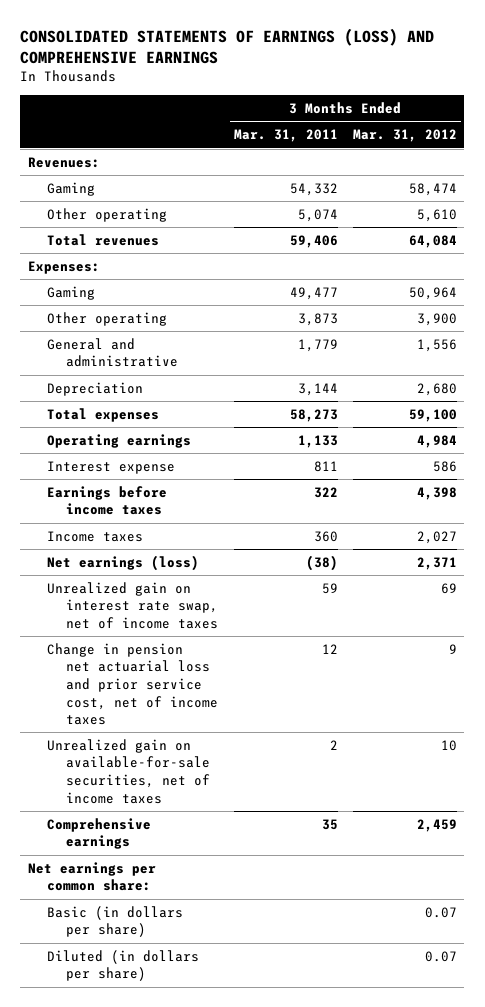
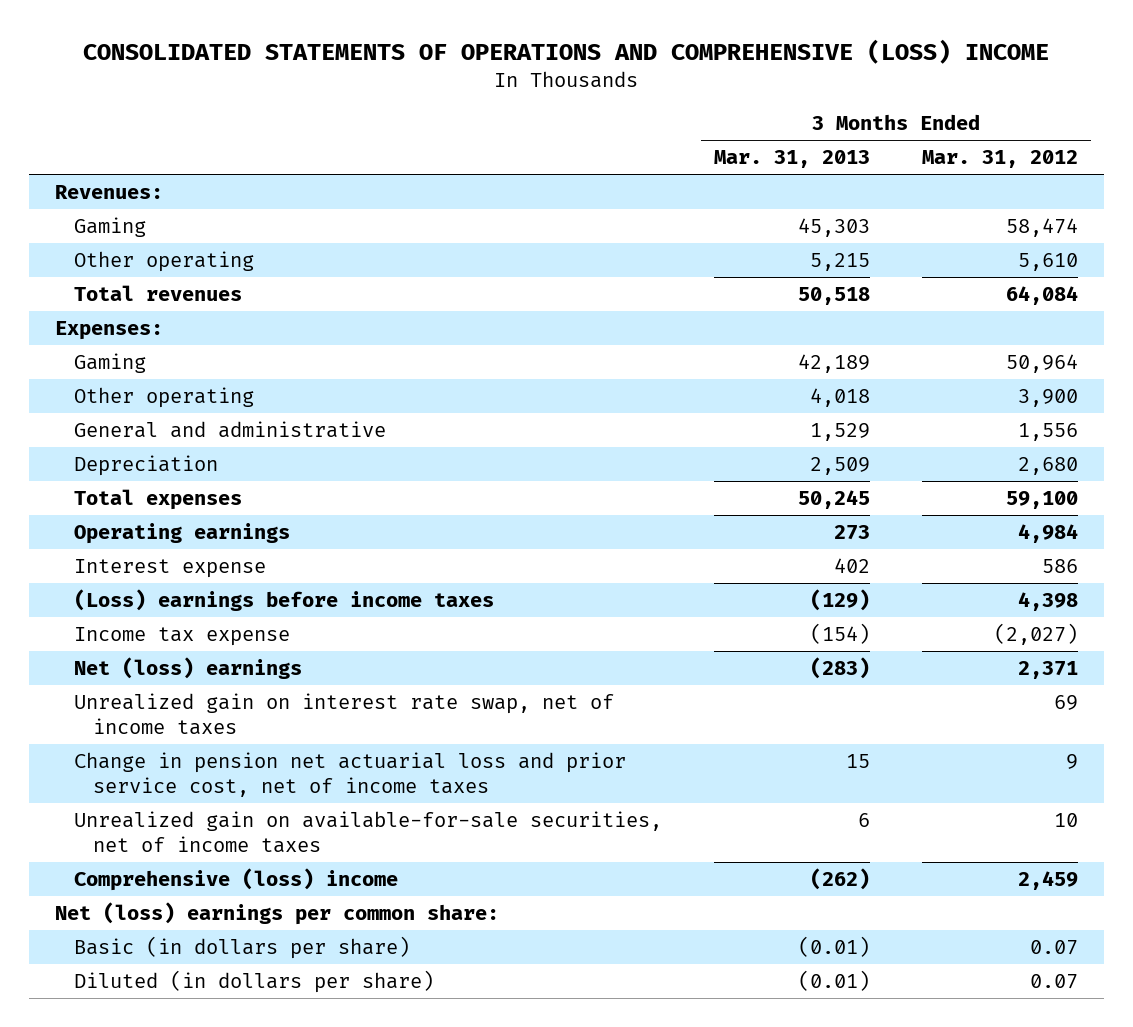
[20,27,435,64] CONSOLIDATED STATEMENTS OF EARNINGS (LOSS) AND COMPREHENSIVE EARNINGS -> [83,38,1050,64] CONSOLIDATED STATEMENTS OF OPERATIONS AND COMPREHENSIVE (LOSS) INCOME
[233,129,338,143] Mar. 31, 2011 -> none
none -> [713,150,870,169] Mar. 31, 2013
[47,485,168,516] Earnings before income taxes -> [74,588,495,611] (Loss) earnings before income taxes
[47,530,144,542] Income taxes -> [74,626,291,646] Income tax expense
[416,530,457,544] 2,027 -> [993,622,1078,645] (2,027)
[47,554,200,571] Net earnings (loss) -> [74,656,303,679] Net (loss) earnings
[47,817,152,850] Comprehensive earnings -> [74,867,399,891] Comprehensive (loss) income
[27,861,156,892] Net earnings per common share: -> [54,901,499,925] Net (loss) earnings per common share:

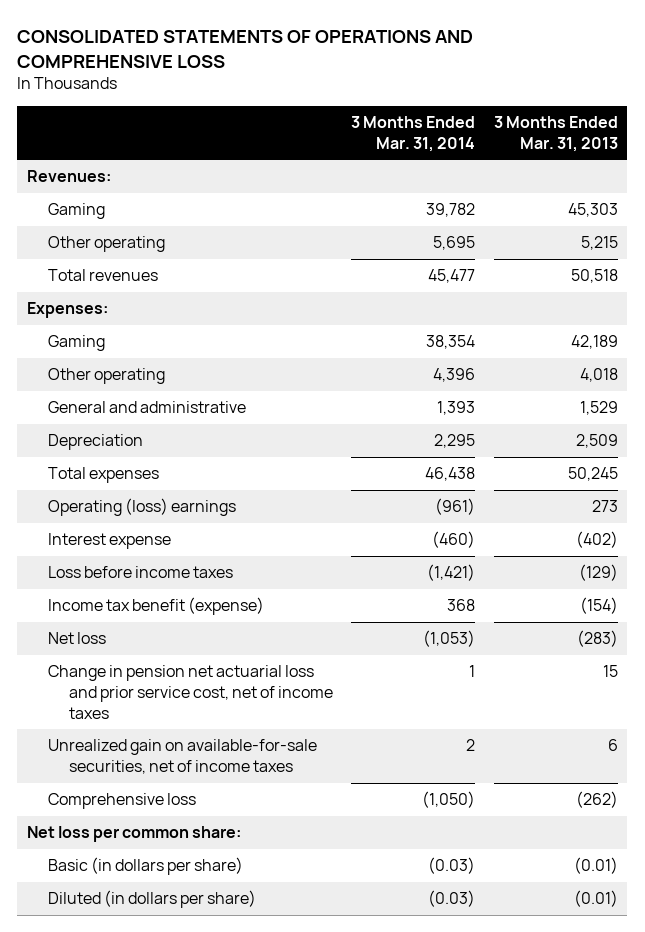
[83,38,1050,64] CONSOLIDATED STATEMENTS OF OPERATIONS AND COMPREHENSIVE (LOSS) INCOME -> [17,29,474,68] CONSOLIDATED STATEMENTS OF OPERATIONS AND COMPREHENSIVE LOSS
[921,150,1078,169] Mar. 31, 2012 -> none
none -> [351,115,476,152] 3 Months Ended Mar. 31, 2014
[74,692,615,736] Unrealized gain on interest rate swap, net of income taxes -> none
[74,522,291,544] Operating earnings -> [47,498,236,517] Operating (loss) earnings
[833,557,870,573] 402 -> [575,531,618,549] (402)
[74,588,495,611] (Loss) earnings before income taxes -> [47,566,233,579] Loss before income taxes
[74,626,291,646] Income tax expense -> [47,597,264,616] Income tax benefit (expense)
[74,656,303,679] Net (loss) earnings -> [47,632,106,645] Net loss
[74,867,399,891] Comprehensive (loss) income -> [47,793,196,810] Comprehensive loss
[54,901,499,925] Net (loss) earnings per common share: -> [26,826,241,843] Net loss per common share:

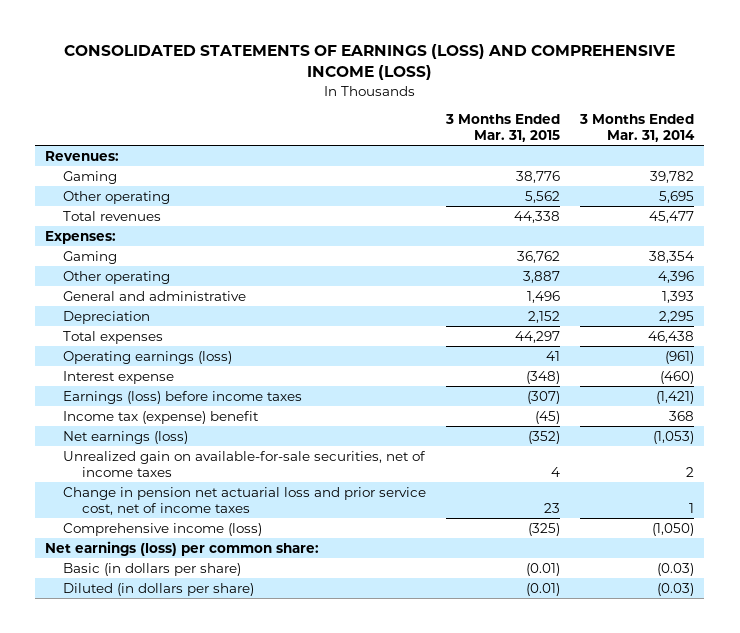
[17,29,474,68] CONSOLIDATED STATEMENTS OF OPERATIONS AND COMPREHENSIVE LOSS -> [63,44,675,81] CONSOLIDATED STATEMENTS OF EARNINGS (LOSS) AND COMPREHENSIVE INCOME (LOSS)
[493,115,618,152] 3 Months Ended Mar. 31, 2013 -> none
none -> [445,113,561,143] 3 Months Ended Mar. 31, 2015
[47,498,236,517] Operating (loss) earnings -> [63,350,233,364] Operating earnings (loss)
[47,566,233,579] Loss before income taxes -> [63,390,303,404] Earnings (loss) before income taxes
[47,597,264,616] Income tax benefit (expense) -> [63,410,260,424] Income tax (expense) benefit
[47,632,106,645] Net loss -> [63,430,189,444] Net earnings (loss)
[47,665,333,719] Change in pension net actuarial loss and prior service cost, net of income taxes -> [63,486,427,515] Change in pension net actuarial loss and prior service cost, net of income taxes
[47,793,196,810] Comprehensive loss -> [63,522,263,536] Comprehensive income (loss)
[26,826,241,843] Net loss per common share: -> [45,540,320,556] Net earnings (loss) per common share:

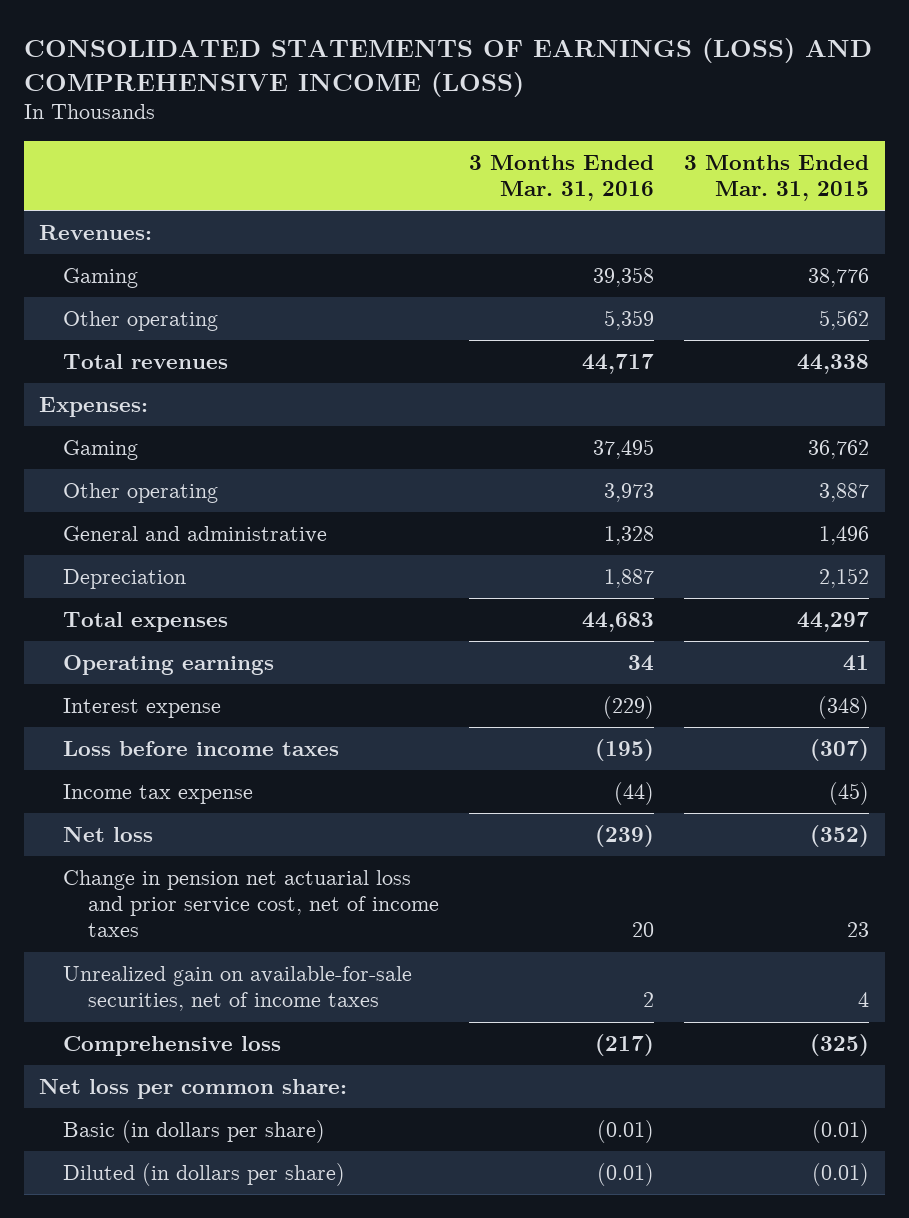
[579,113,696,143] 3 Months Ended Mar. 31, 2014 -> none
none -> [469,154,655,202] 3 Months Ended Mar. 31, 2016
[63,350,233,364] Operating earnings (loss) -> [63,655,275,676] Operating earnings
[63,390,303,404] Earnings (loss) before income taxes -> [63,741,340,757] Loss before income taxes
[63,410,260,424] Income tax (expense) benefit -> [63,784,254,805] Income tax expense
[63,430,189,444] Net earnings (loss) -> [63,827,154,843] Net loss
[63,450,427,477] Unrealized gain on available-for-sale securities, net of income taxes -> [63,966,413,1012] Unrealized gain on available-for-sale securities, net of income taxes
[63,522,263,536] Comprehensive income (loss) -> [63,1036,282,1057] Comprehensive loss
[45,540,320,556] Net earnings (loss) per common share: -> [39,1079,348,1100] Net loss per common share:

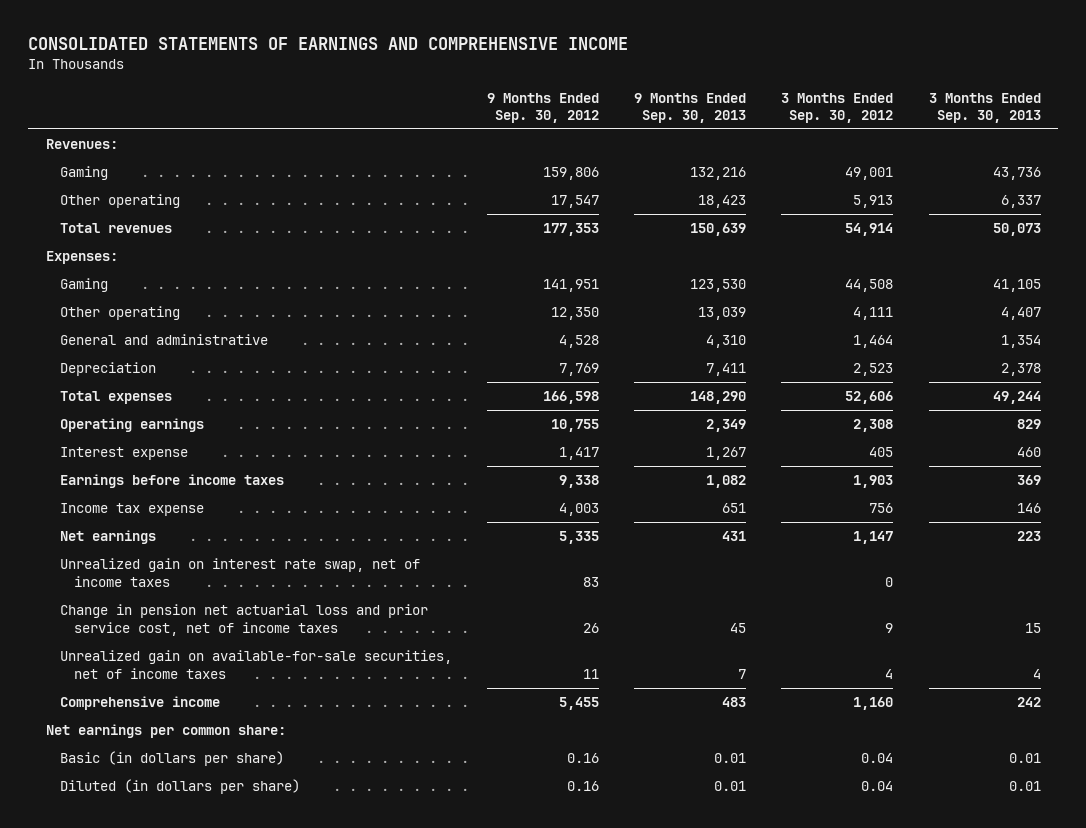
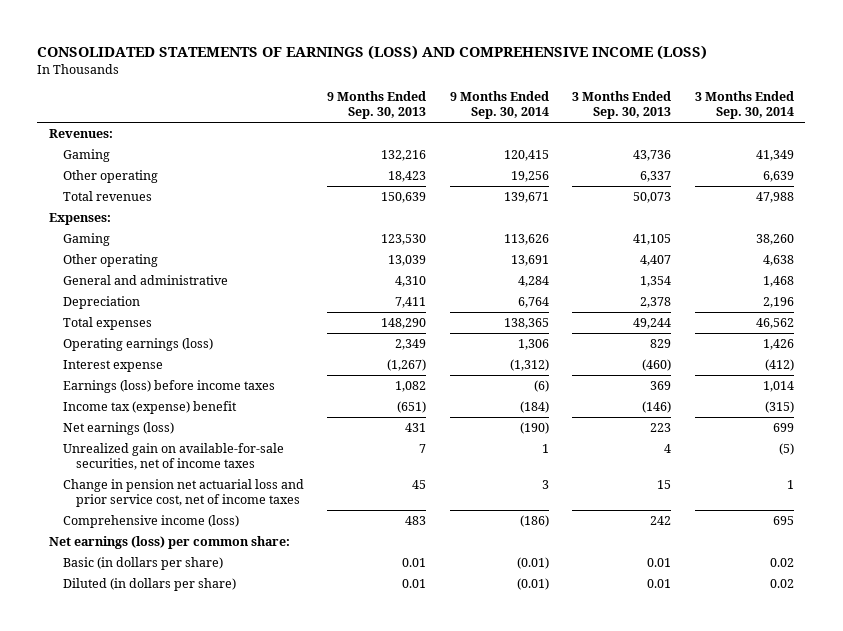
[27,37,628,51] CONSOLIDATED STATEMENTS OF EARNINGS AND COMPREHENSIVE INCOME -> [37,44,708,60] CONSOLIDATED STATEMENTS OF EARNINGS (LOSS) AND COMPREHENSIVE INCOME (LOSS)
[486,92,599,124] 9 Months Ended Sep. 30, 2012 -> none
[781,92,894,124] 3 Months Ended Sep. 30, 2012 -> none
none -> [449,91,549,120] 9 Months Ended Sep. 30, 2014
none -> [694,91,794,120] 3 Months Ended Sep. 30, 2014
[59,558,420,587] Unrealized gain on interest rate swap, net of income taxes -> none
[59,418,204,433] Operating earnings -> [62,338,213,352] Operating earnings (loss)
[706,447,747,461] 1,267 -> [387,359,427,372] (1,267)
[1016,447,1041,458] 460 -> [642,359,672,372] (460)
[59,474,284,489] Earnings before income taxes -> [62,380,275,394] Earnings (loss) before income taxes
[59,503,204,517] Income tax expense -> [62,401,237,415] Income tax (expense) benefit
[722,503,747,514] 651 -> [397,401,427,414] (651)
[1016,503,1041,514] 146 -> [642,401,672,414] (146)
[59,530,156,545] Net earnings -> [62,422,174,436] Net earnings (loss)
[59,604,428,636] Change in pension net actuarial loss and prior service cost, net of income taxes -> [62,479,304,507] Change in pension net actuarial loss and prior service cost, net of income taxes
[59,696,220,711] Comprehensive income -> [62,515,239,529] Comprehensive income (loss)
[45,724,286,739] Net earnings per common share: -> [48,536,290,550] Net earnings (loss) per common share:

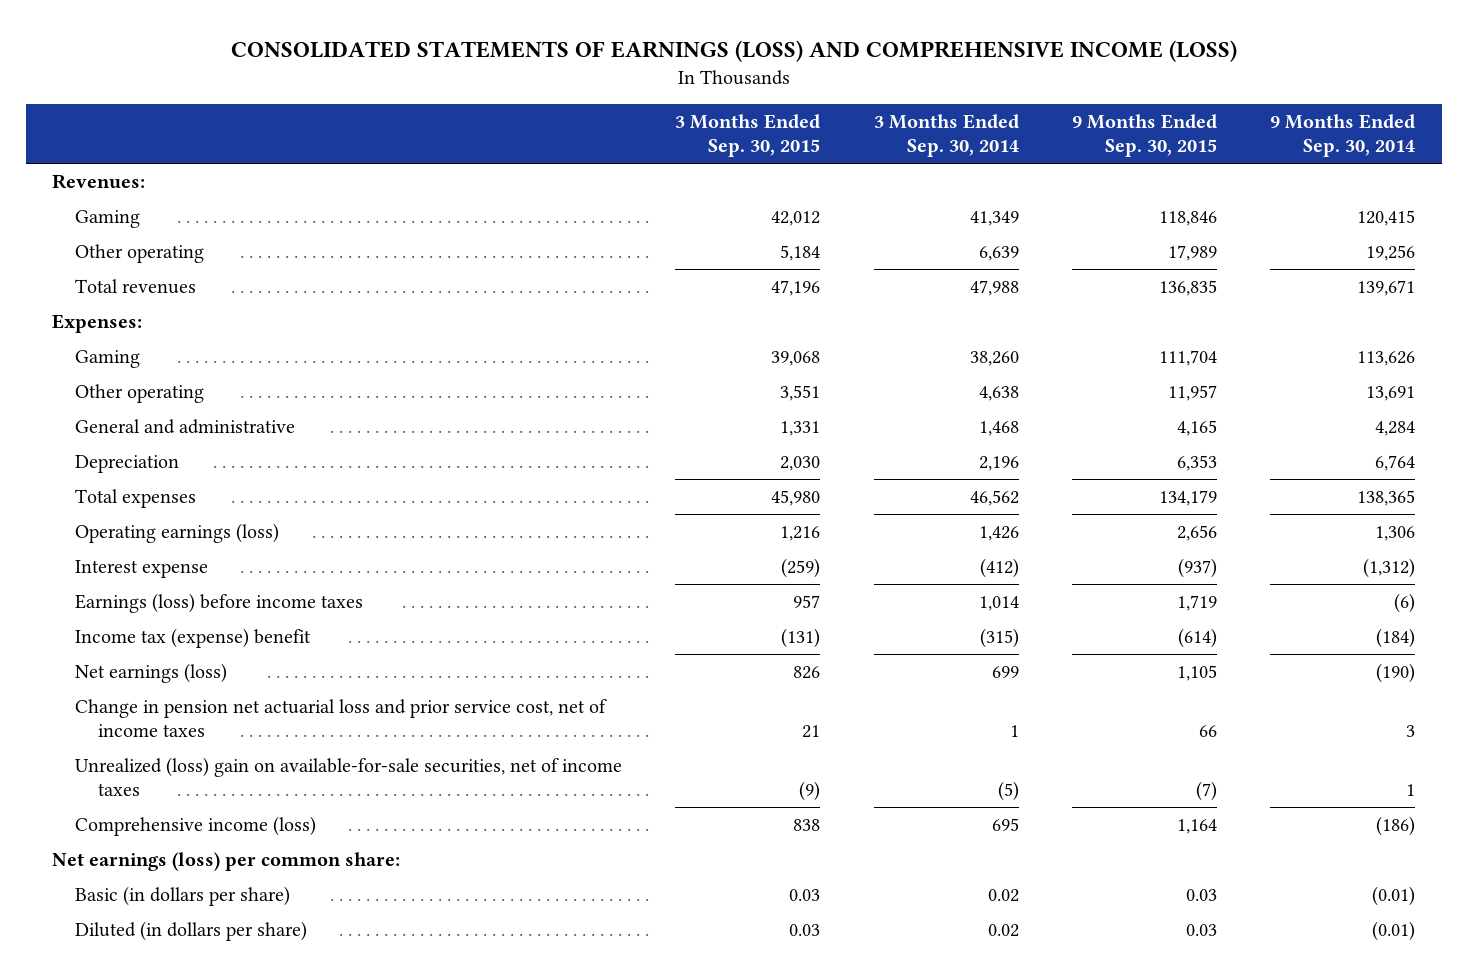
[327,91,427,120] 9 Months Ended Sep. 30, 2013 -> none
[572,91,672,120] 3 Months Ended Sep. 30, 2013 -> none
none -> [675,114,821,158] 3 Months Ended Sep. 30, 2015
none -> [1072,114,1218,158] 9 Months Ended Sep. 30, 2015
[62,443,284,470] Unrealized gain on available-for-sale securities, net of income taxes -> none
none -> [75,756,623,796] Unrealized (loss) gain on available-for-sale securities, net of income taxes

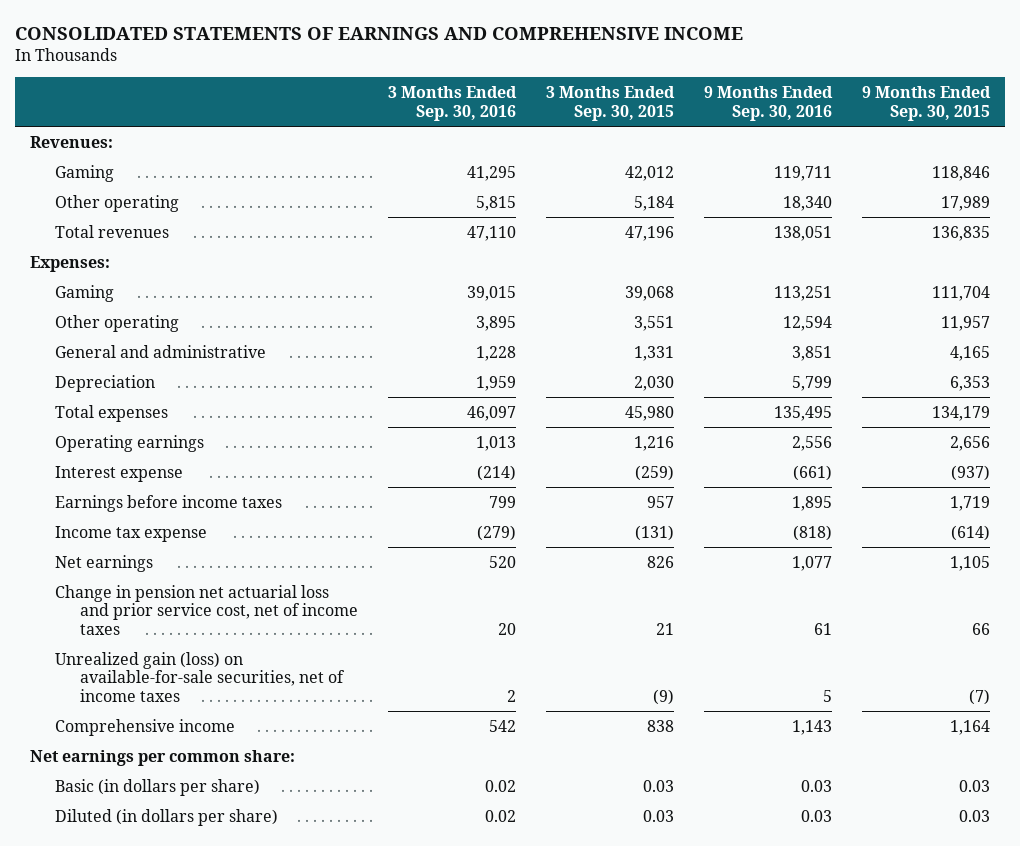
[230,39,1237,62] CONSOLIDATED STATEMENTS OF EARNINGS (LOSS) AND COMPREHENSIVE INCOME (LOSS) -> [14,26,743,40] CONSOLIDATED STATEMENTS OF EARNINGS AND COMPREHENSIVE INCOME
[873,114,1019,158] 3 Months Ended Sep. 30, 2014 -> none
[1270,114,1416,158] 9 Months Ended Sep. 30, 2014 -> none
none -> [388,86,518,121] 3 Months Ended Sep. 30, 2016
none -> [704,86,834,121] 9 Months Ended Sep. 30, 2016
[75,522,280,543] Operating earnings (loss) -> [55,434,205,452] Operating earnings
[75,592,364,613] Earnings (loss) before income taxes -> [55,494,283,512] Earnings before income taxes
[75,627,312,648] Income tax (expense) benefit -> [55,525,208,542] Income tax expense
[75,662,228,683] Net earnings (loss) -> [55,554,154,572] Net earnings
[75,756,623,796] Unrealized (loss) gain on available-for-sale securities, net of income taxes -> [55,651,346,702] Unrealized gain (loss) on available-for-sale securities, net of income taxes
[75,815,317,836] Comprehensive income (loss) -> [55,718,236,736] Comprehensive income
[52,851,401,871] Net earnings (loss) per common share: -> [29,749,295,766] Net earnings per common share:

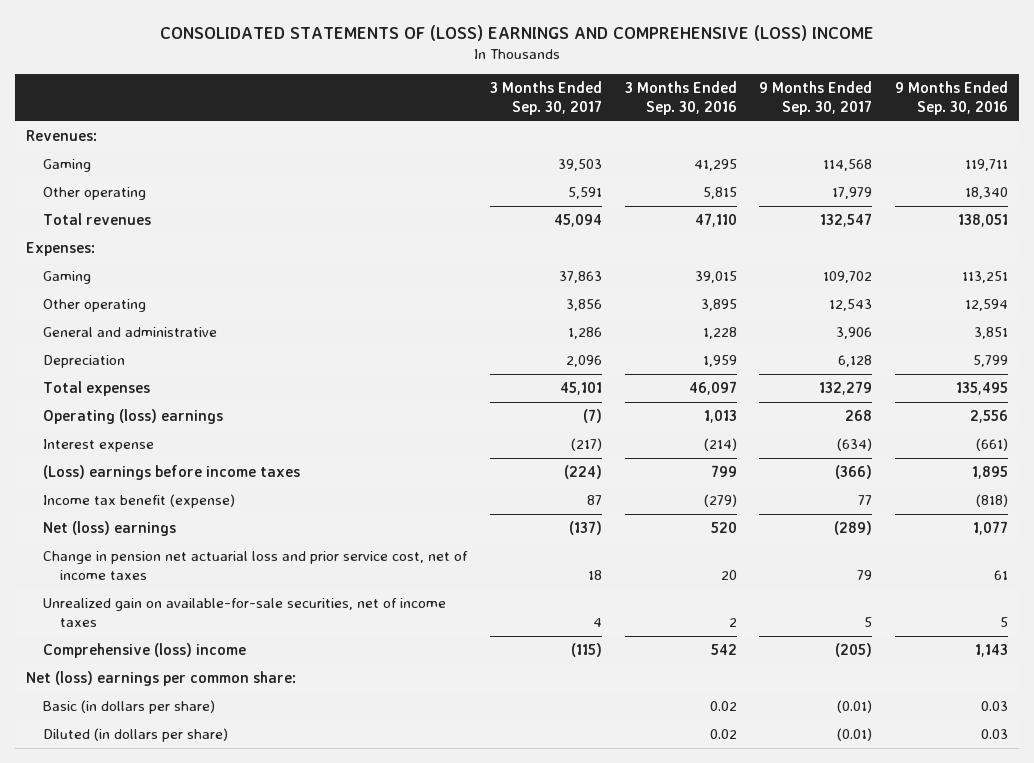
[14,26,743,40] CONSOLIDATED STATEMENTS OF EARNINGS AND COMPREHENSIVE INCOME -> [160,24,875,41] CONSOLIDATED STATEMENTS OF (LOSS) EARNINGS AND COMPREHENSIVE (LOSS) INCOME
[546,86,676,121] 3 Months Ended Sep. 30, 2015 -> none
[862,86,992,121] 9 Months Ended Sep. 30, 2015 -> none
none -> [490,81,603,116] 3 Months Ended Sep. 30, 2017
none -> [759,81,873,116] 9 Months Ended Sep. 30, 2017
[55,434,205,452] Operating earnings -> [43,408,224,424] Operating (loss) earnings
[55,494,283,512] Earnings before income taxes -> [43,464,301,480] (Loss) earnings before income taxes
[55,525,208,542] Income tax expense -> [43,493,236,508] Income tax benefit (expense)
[55,554,154,572] Net earnings -> [43,520,177,536] Net (loss) earnings
[55,651,346,702] Unrealized gain (loss) on available-for-sale securities, net of income taxes -> [43,597,447,628] Unrealized gain on available-for-sale securities, net of income taxes
[55,718,236,736] Comprehensive income -> [43,642,247,658] Comprehensive (loss) income
[29,749,295,766] Net earnings per common share: -> [26,670,297,686] Net (loss) earnings per common share:

